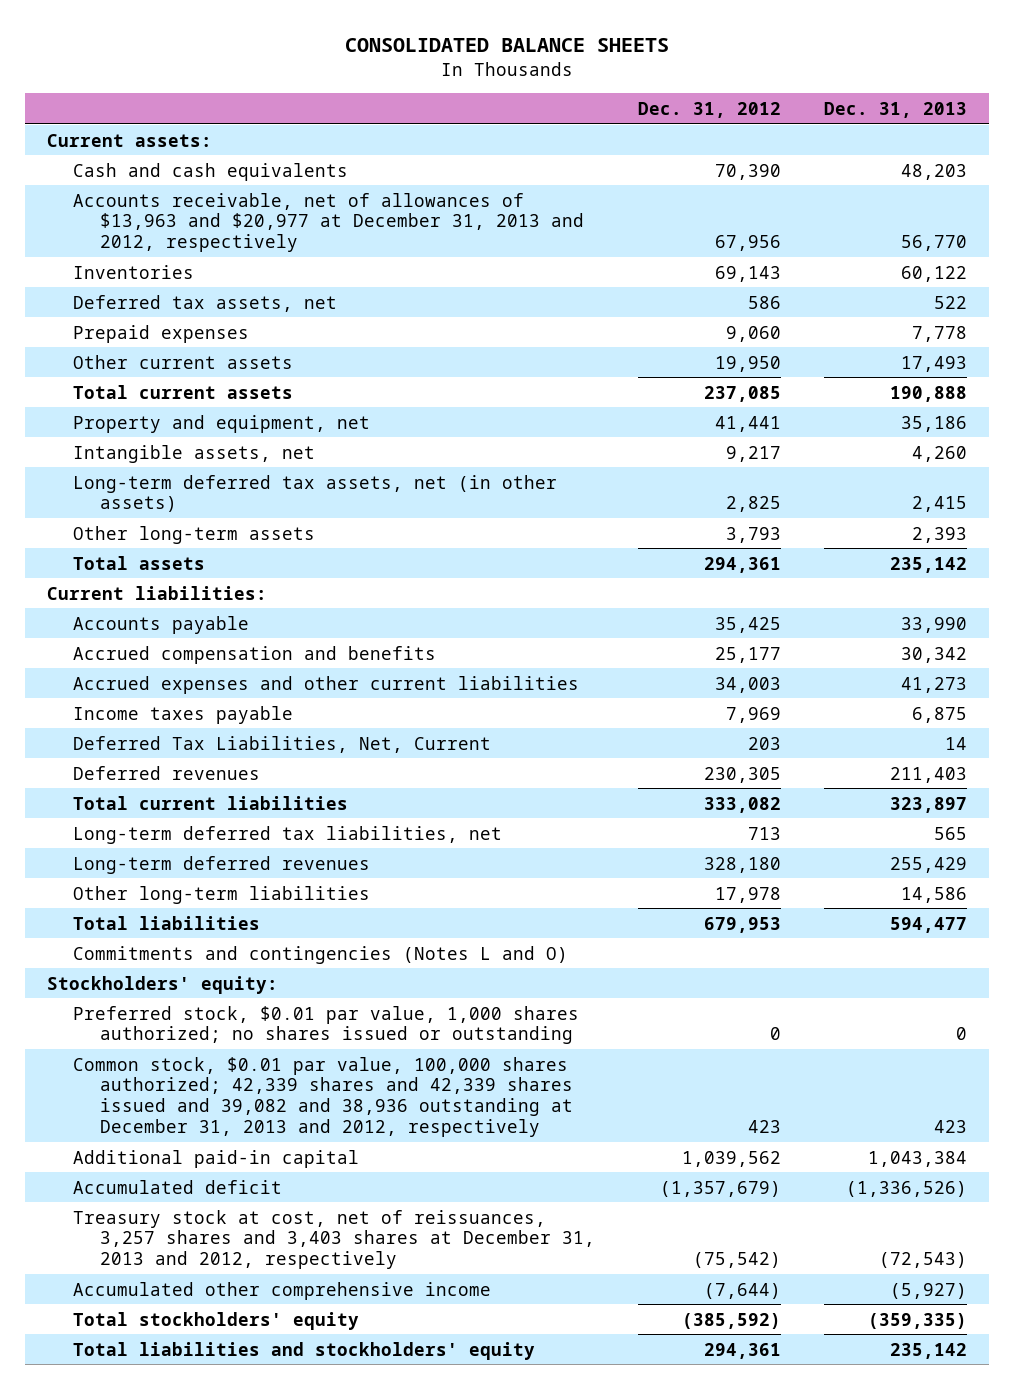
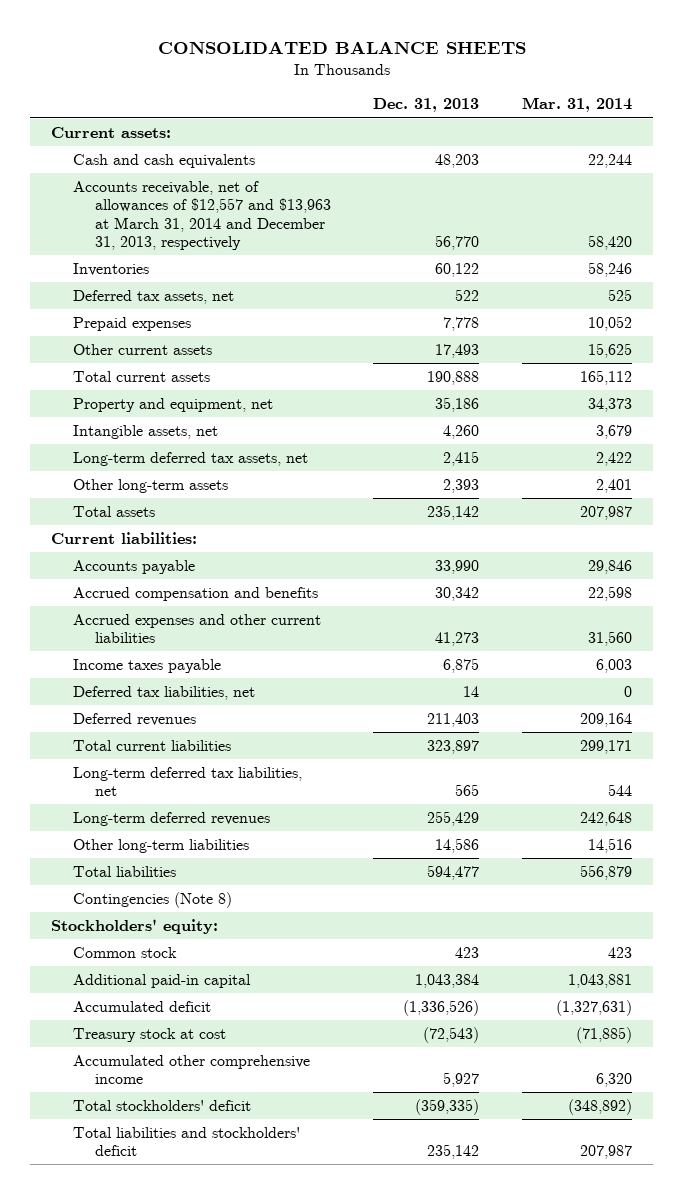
[638,101,782,118] Dec. 31, 2012 -> none
none -> [522,97,633,113] Mar. 31, 2014
[73,192,585,253] Accounts receivable, net of allowances of $13,963 and $20,977 at December 31, 2013 and 2012, respectively -> [73,180,331,250] Accounts receivable, net of allowances of $12,557 and $13,963 at March 31, 2014 and December 31, 2013, respectively
[73,474,558,513] Long-term deferred tax assets, net (in other assets) -> [73,451,309,466] Long-term deferred tax assets, net
[73,735,492,753] Deferred Tax Liabilities, Net, Current -> [73,685,256,700] Deferred tax liabilities, net
[73,945,569,964] Commitments and contingencies (Notes L and O) -> [73,891,233,908] Contingencies (Note 8)
[73,1005,580,1045] Preferred stock, $0.01 par value, 1,000 shares authorized; no shares issued or outstanding -> none
[73,1056,574,1138] Common stock, $0.01 par value, 100,000 shares authorized; 42,339 shares and 42,339 shares issued and 39,082 and 38,936 outstanding at December 31, 2013 and 2012, respectively -> [73,946,178,958] Common stock
[73,1209,596,1270] Treasury stock at cost, net of reissuances, 3,257 shares and 3,403 shares at December 31, 2013 and 2012, respectively -> [73,1027,227,1042] Treasury stock at cost
[890,1282,968,1299] (5,927) -> [443,1072,480,1088] 5,927
[73,1311,360,1330] Total stockholders' equity -> [73,1099,252,1111] Total stockholders' deficit
[73,1341,536,1360] Total liabilities and stockholders' equity -> [73,1126,301,1157] Total liabilities and stockholders' deficit

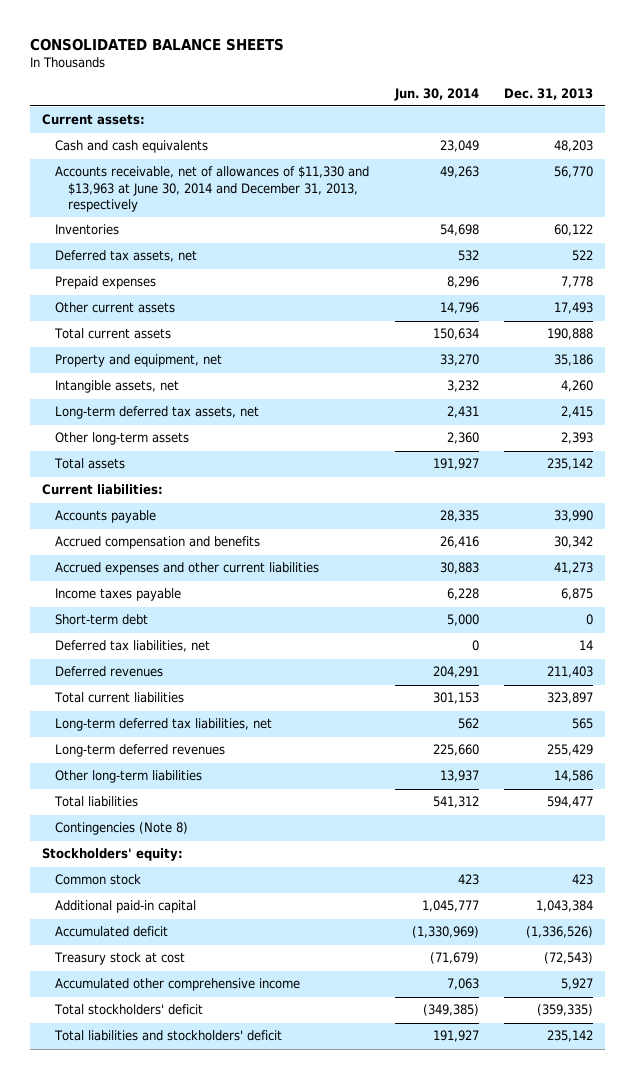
[522,97,633,113] Mar. 31, 2014 -> none
none -> [393,87,479,101] Jun. 30, 2014
[73,180,331,250] Accounts receivable, net of allowances of $12,557 and $13,963 at March 31, 2014 and December 31, 2013, respectively -> [55,166,370,212] Accounts receivable, net of allowances of $11,330 and $13,963 at June 30, 2014 and December 31, 2013, respectively
none -> [55,614,149,626] Short-term debt

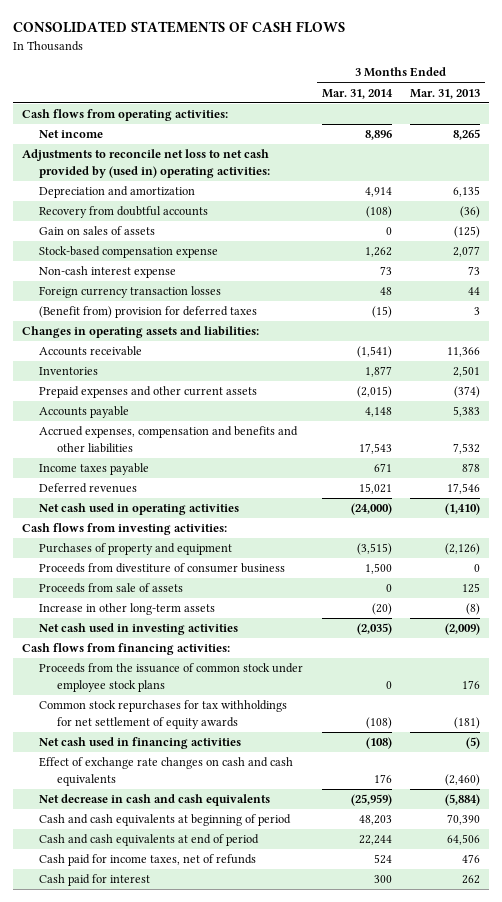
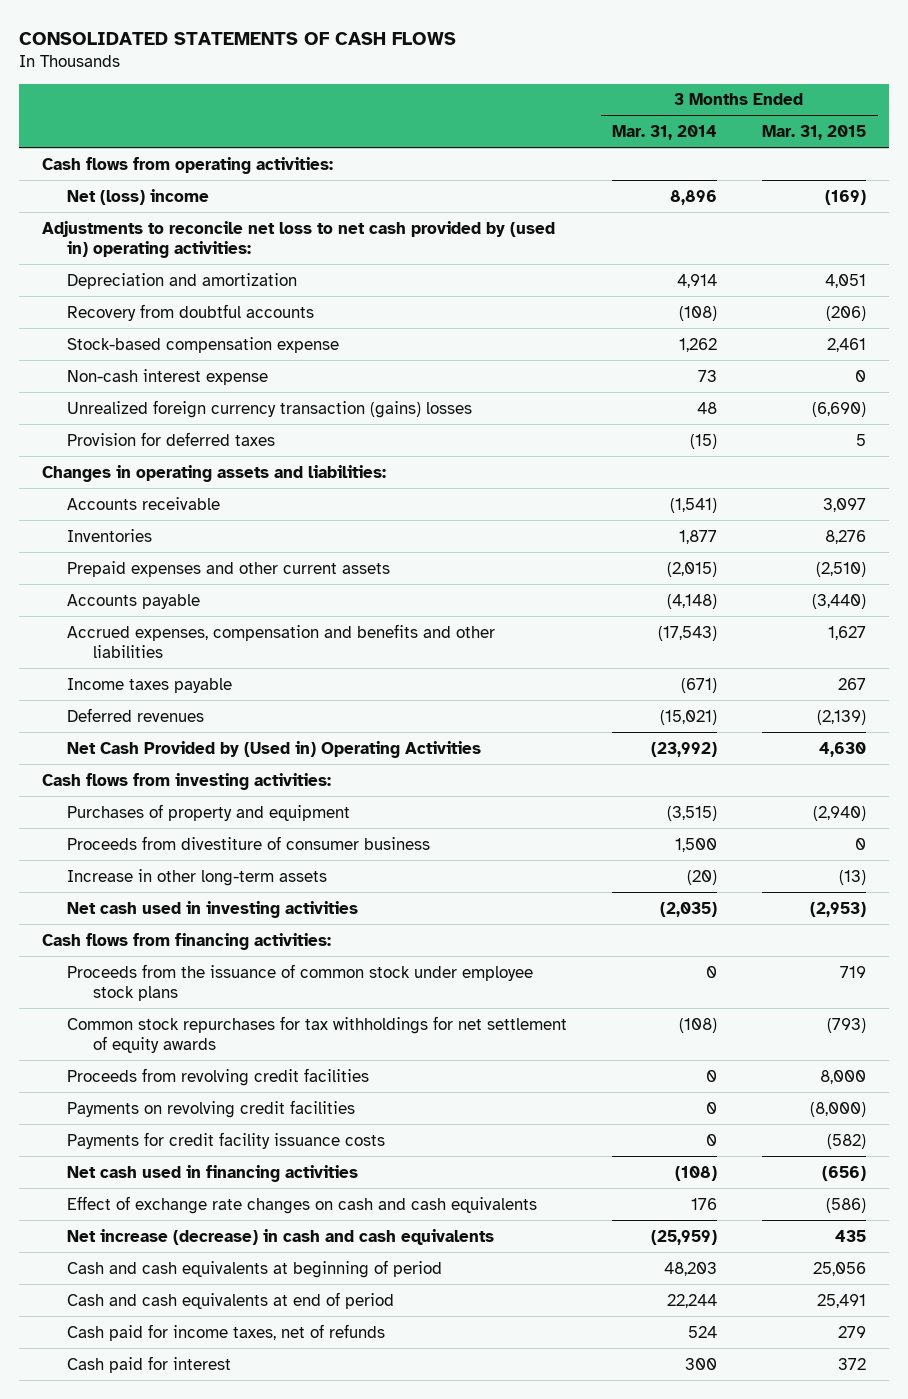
[410,88,481,99] Mar. 31, 2013 -> none
none -> [762,124,867,140] Mar. 31, 2015
[39,130,104,139] Net income -> [67,188,210,205] Net (loss) income
[39,226,156,236] Gain on sales of assets -> none
[39,286,222,299] Foreign currency transaction losses -> [67,399,473,418] Unrealized foreign currency transaction (gains) losses
[39,306,258,319] (Benefit from) provision for deferred taxes -> [67,431,276,446] Provision for deferred taxes
[364,407,392,418] 4,148 -> [667,593,718,609] (4,148)
[358,442,392,454] 17,543 -> [658,625,718,641] (17,543)
[373,463,392,473] 671 -> [681,677,718,693] (671)
[358,483,392,495] 15,021 -> [660,709,718,725] (15,021)
[39,503,240,516] Net cash used in operating activities -> [67,740,482,758] Net Cash Provided by (Used in) Operating Activities
[350,503,392,516] (24,000) -> [651,741,718,757] (23,992)
[39,583,184,594] Proceeds from sale of assets -> none
none -> [67,1067,370,1086] Proceeds from revolving credit facilities
none -> [67,1099,356,1118] Payments on revolving credit facilities
none -> [67,1131,386,1149] Payments for credit facility issuance costs
[39,794,271,807] Net decrease in cash and cash equivalents -> [67,1228,495,1245] Net increase (decrease) in cash and cash equivalents

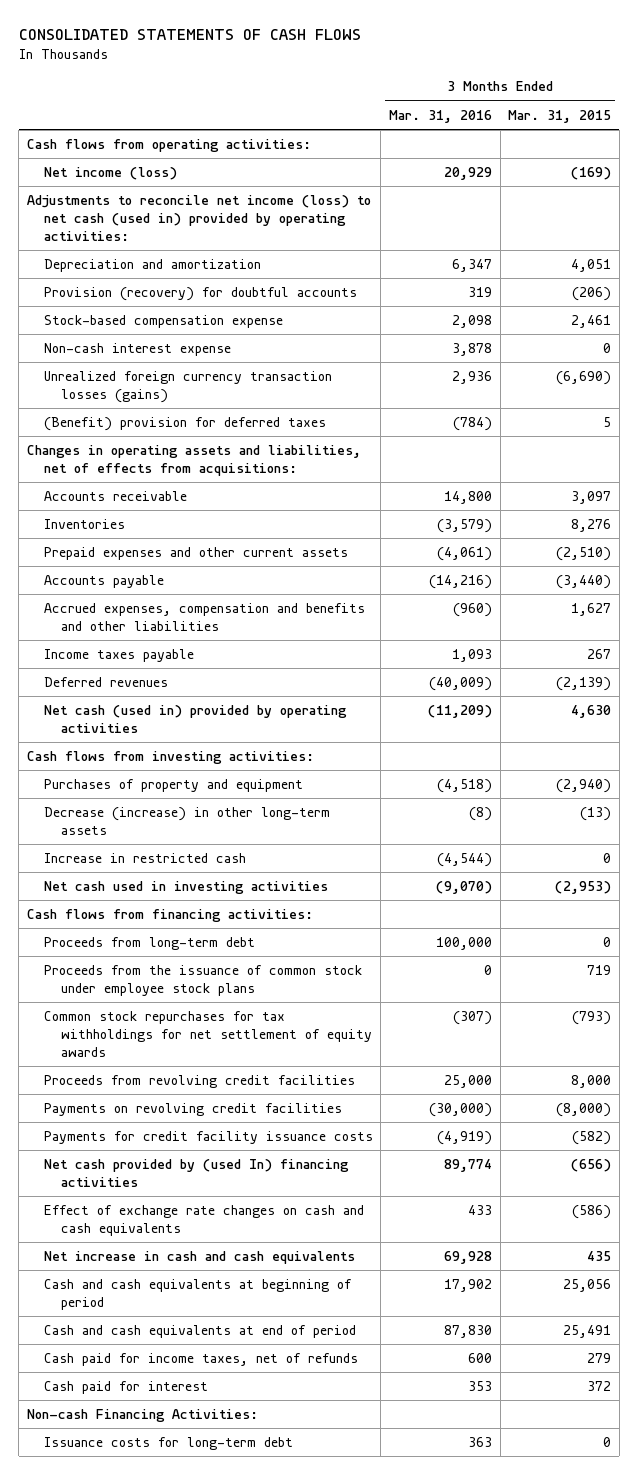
[612,124,718,140] Mar. 31, 2014 -> none
none -> [388,109,492,123] Mar. 31, 2016
[67,188,210,205] Net (loss) income -> [43,166,177,180] Net income (loss)
[41,220,555,259] Adjustments to reconcile net loss to net cash provided by (used in) operating activities: -> [26,194,371,241] Adjustments to reconcile net income (loss) to net cash (used in) provided by operating activities:
[67,303,315,321] Recovery from doubtful accounts -> [43,286,357,301] Provision (recovery) for doubtful accounts
[67,399,473,418] Unrealized foreign currency transaction (gains) losses -> [43,370,332,403] Unrealized foreign currency transaction losses (gains)
[67,431,276,446] Provision for deferred taxes -> [43,416,326,431] (Benefit) provision for deferred taxes
[41,464,386,482] Changes in operating assets and liabilities: -> [26,444,361,476] Changes in operating assets and liabilities, net of effects from acquisitions:
[67,740,482,758] Net Cash Provided by (Used in) Operating Activities -> [43,704,347,733] Net cash (used in) provided by operating activities
[67,835,431,850] Proceeds from divestiture of consumer business -> none
[67,868,328,886] Increase in other long-term assets -> [43,806,330,835] Decrease (increase) in other long-term assets
none -> [43,852,246,863] Increase in restricted cash
none -> [43,936,255,950] Proceeds from long-term debt
[67,1164,359,1182] Net cash used in financing activities -> [43,1158,349,1187] Net cash provided by (used In) financing activities
[67,1228,495,1245] Net increase (decrease) in cash and cash equivalents -> [43,1250,355,1264] Net increase in cash and cash equivalents
none -> [26,1408,258,1422] Non-cash Financing Activities:
none -> [43,1436,293,1450] Issuance costs for long-term debt

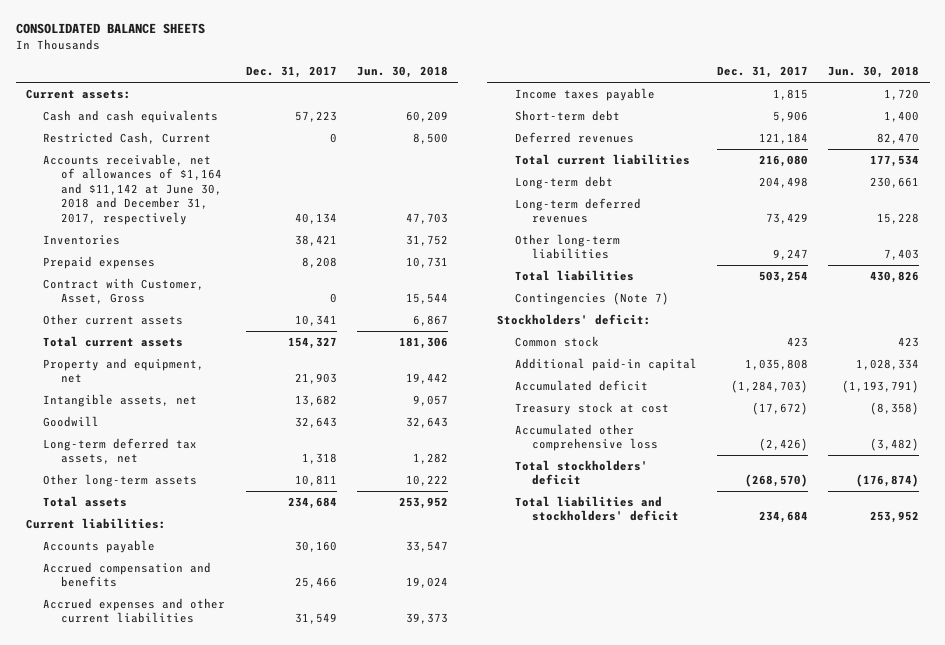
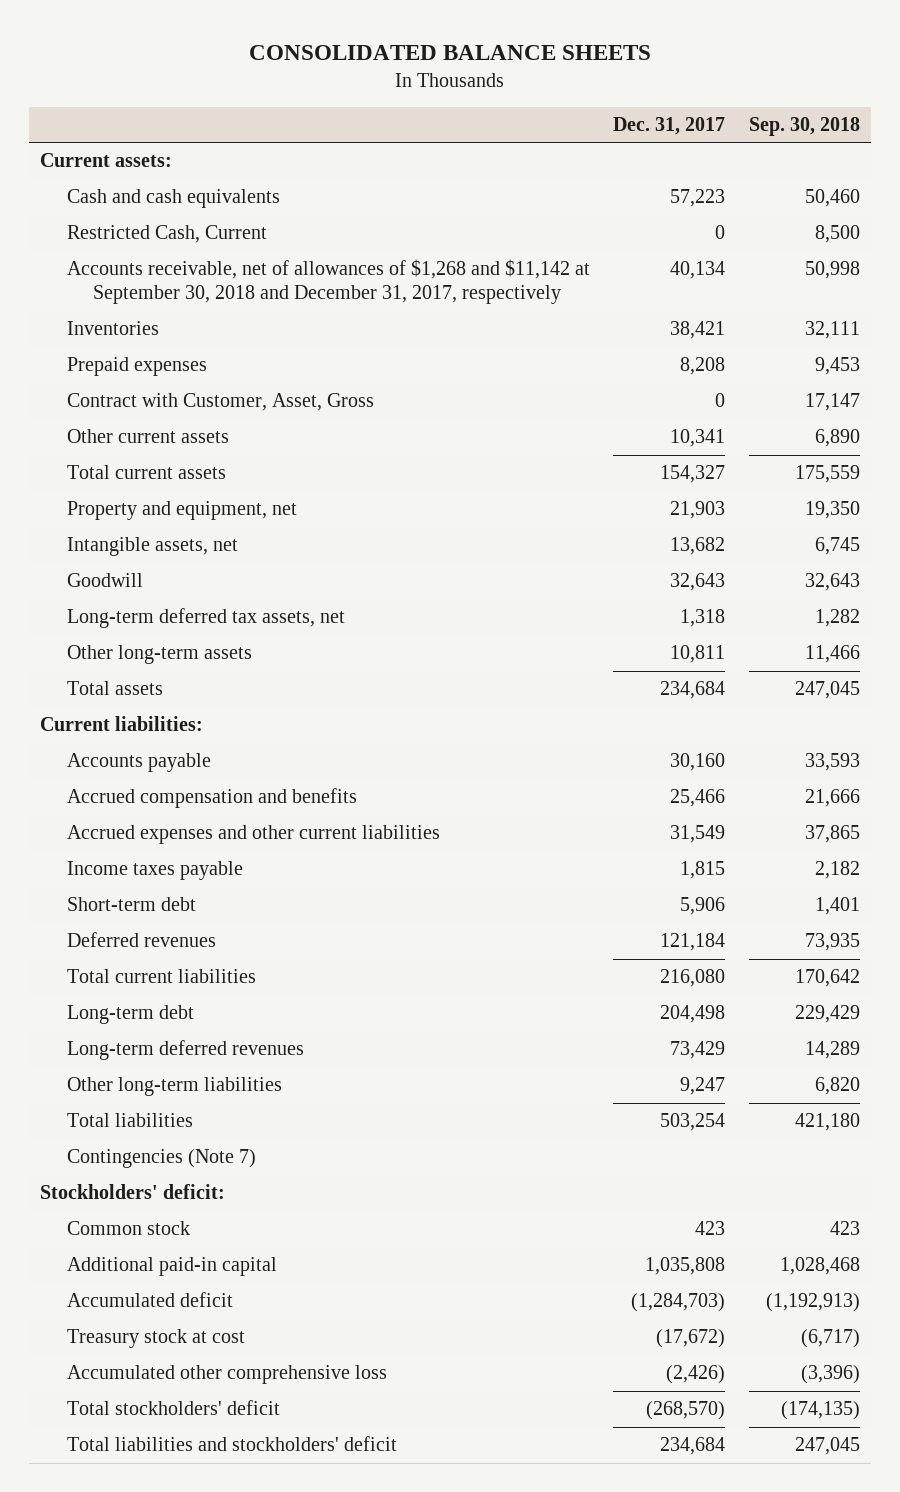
[357,66,449,79] Jun. 30, 2018 -> none
none -> [748,116,860,136] Sep. 30, 2018
[43,154,222,225] Accounts receivable, net of allowances of $1,164 and $11,142 at June 30, 2018 and December 31, 2017, respectively -> [66,259,590,305] Accounts receivable, net of allowances of $1,268 and $11,142 at September 30, 2018 and December 31, 2017, respectively

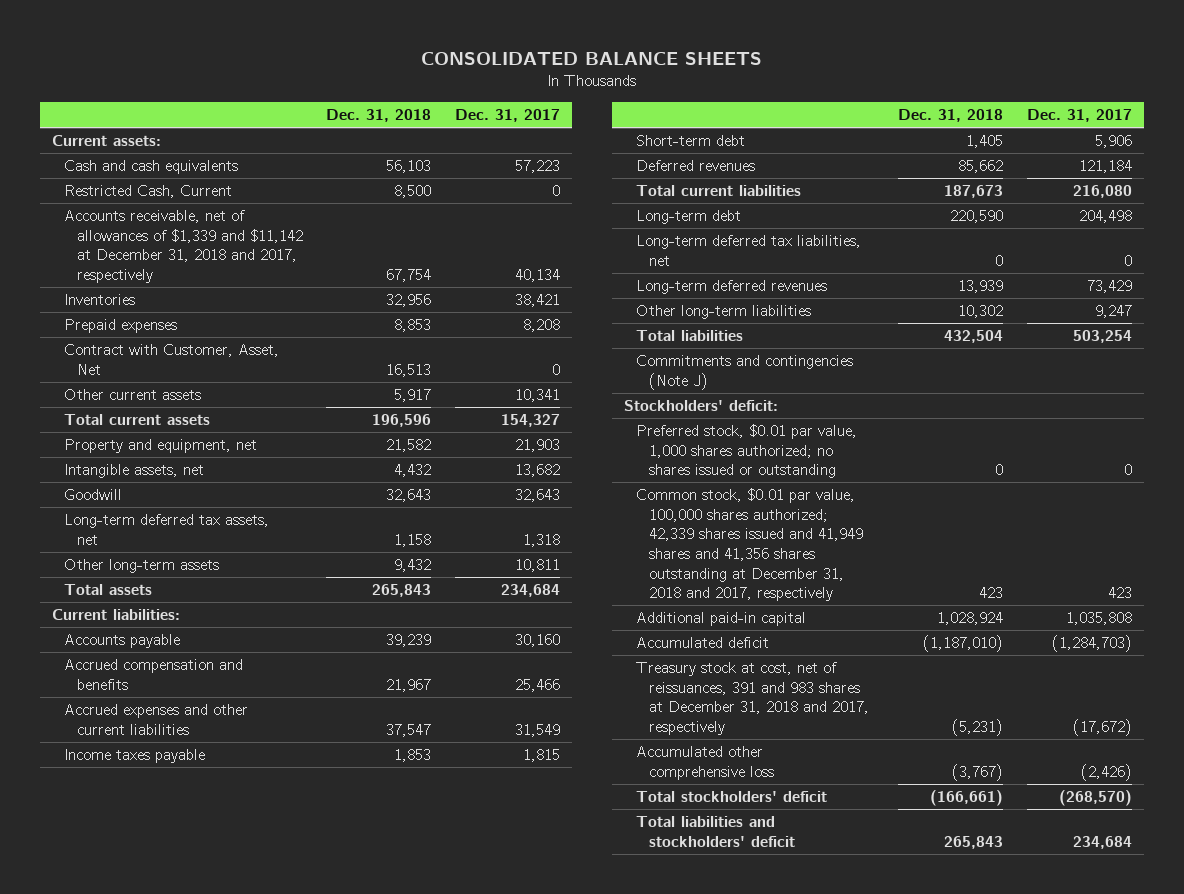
[748,116,860,136] Sep. 30, 2018 -> none
none -> [326,108,432,122] Dec. 31, 2018
[66,259,590,305] Accounts receivable, net of allowances of $1,268 and $11,142 at September 30, 2018 and December 31, 2017, respectively -> [64,210,303,283] Accounts receivable, net of allowances of $1,339 and $11,142 at December 31, 2018 and 2017, respectively
[66,393,374,412] Contract with Customer, Asset, Gross -> [64,344,280,375] Contract with Customer, Asset, Net
none -> [636,235,862,266] Long-term deferred tax liabilities, net
[66,1149,256,1169] Contingencies (Note 7) -> [636,355,854,390] Commitments and contingencies (Note J)
none -> [636,424,858,479] Preferred stock, $0.01 par value, 1,000 shares authorized; no shares issued or outstanding
[66,1221,190,1236] Common stock -> [636,488,863,602] Common stock, $0.01 par value, 100,000 shares authorized; 42,339 shares issued and 41,949 shares and 41,356 shares outstanding at December 31, 2018 and 2017, respectively
[66,1329,245,1349] Treasury stock at cost -> [636,662,869,735] Treasury stock at cost, net of reissuances, 391 and 983 shares at December 31, 2018 and 2017, respectively

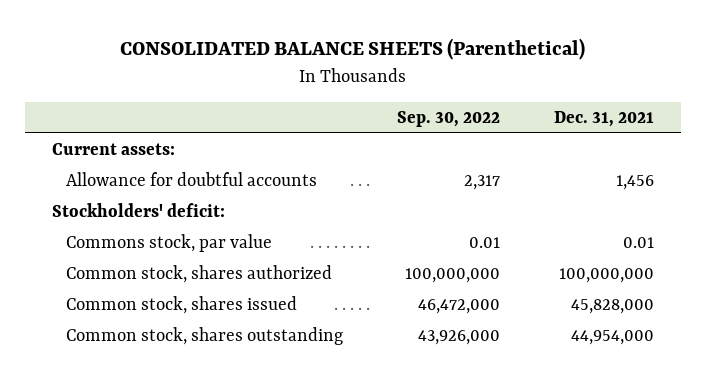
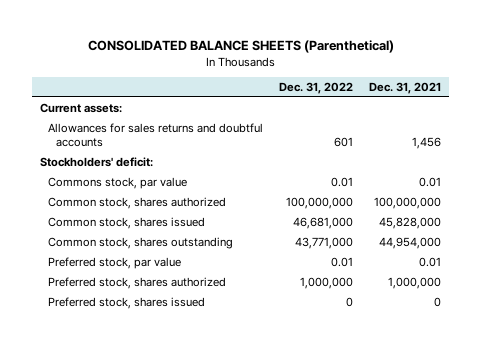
[397,110,501,127] Sep. 30, 2022 -> none
none -> [279,81,354,94] Dec. 31, 2022
[66,172,318,187] Allowance for doubtful accounts -> [48,122,264,147] Allowances for sales returns and doubtful accounts
none -> [48,256,182,269] Preferred stock, par value
none -> [48,276,227,289] Preferred stock, shares authorized
none -> [48,296,206,309] Preferred stock, shares issued

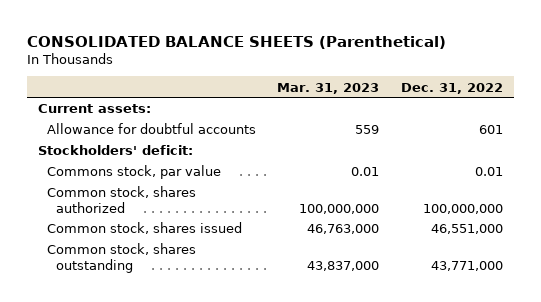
[369,81,442,94] Dec. 31, 2021 -> none
none -> [277,82,380,94] Mar. 31, 2023
[48,122,264,147] Allowances for sales returns and doubtful accounts -> [47,123,257,135] Allowance for doubtful accounts
[293,216,354,229] 46,681,000 -> [431,224,504,235] 46,551,000
[48,256,182,269] Preferred stock, par value -> none
[48,276,227,289] Preferred stock, shares authorized -> none
[48,296,206,309] Preferred stock, shares issued -> none

